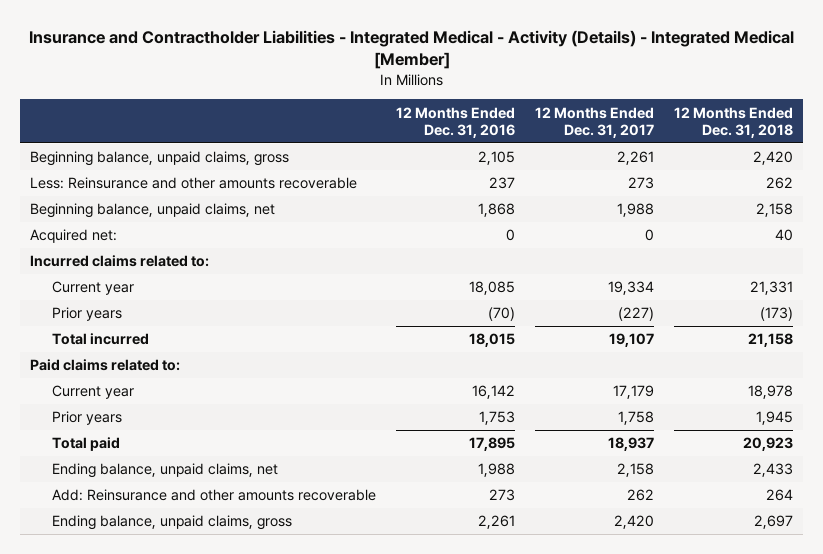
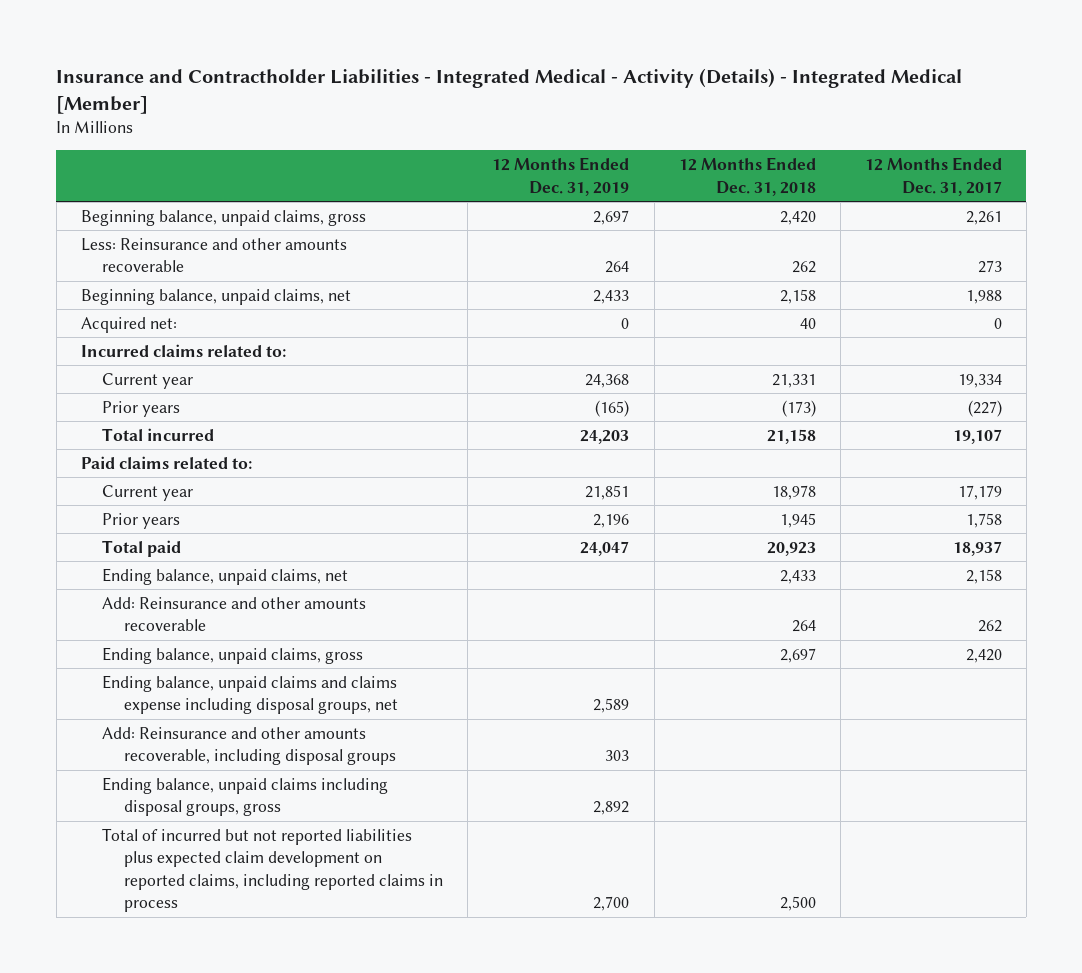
[395,106,515,138] 12 Months Ended Dec. 31, 2016 -> none
none -> [492,157,630,196] 12 Months Ended Dec. 31, 2019
none -> [102,674,399,715] Ending balance, unpaid claims and claims expense including disposal groups, net
none -> [102,726,397,766] Add: Reinsurance and other amounts recoverable, including disposal groups
none -> [102,776,389,817] Ending balance, unpaid claims including disposal groups, gross
none -> [102,827,444,913] Total of incurred but not reported liabilities plus expected claim development on reported claims, including reported claims in process

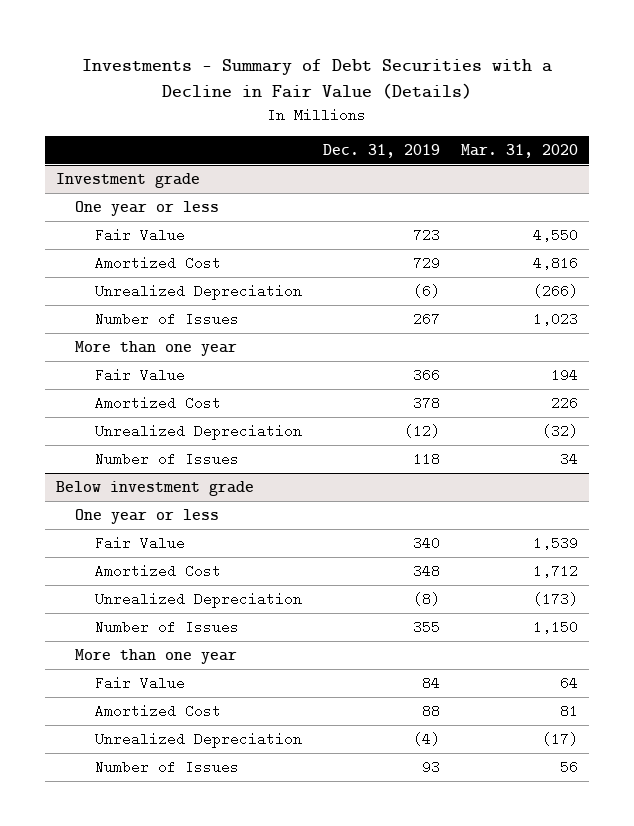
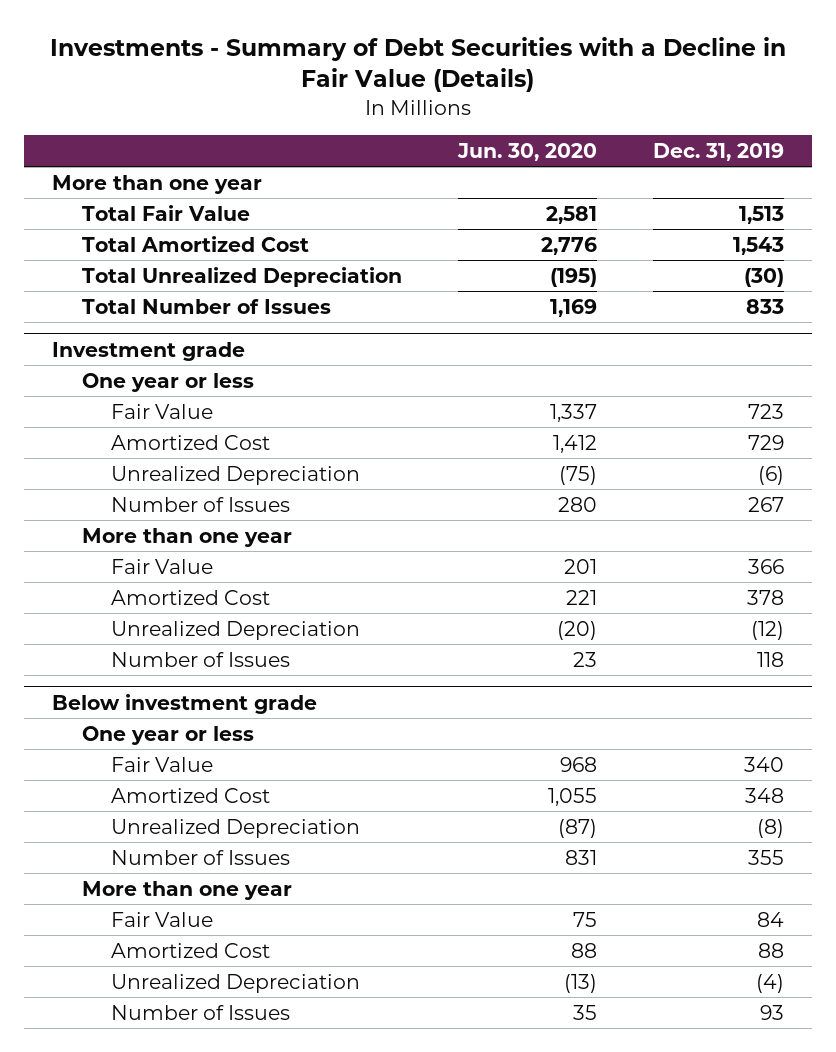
[461,144,579,159] Mar. 31, 2020 -> none
none -> [456,142,597,161] Jun. 30, 2020
none -> [52,174,263,194] More than one year
none -> [81,204,250,221] Total Fair Value
none -> [81,235,309,252] Total Amortized Cost
none -> [81,266,402,287] Total Unrealized Depreciation
none -> [81,298,331,314] Total Number of Issues

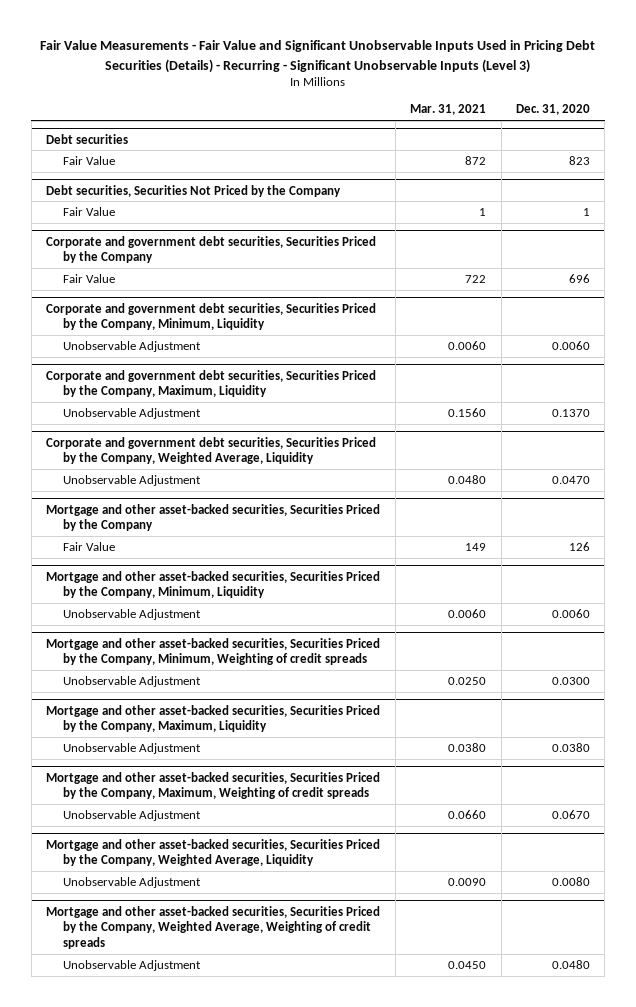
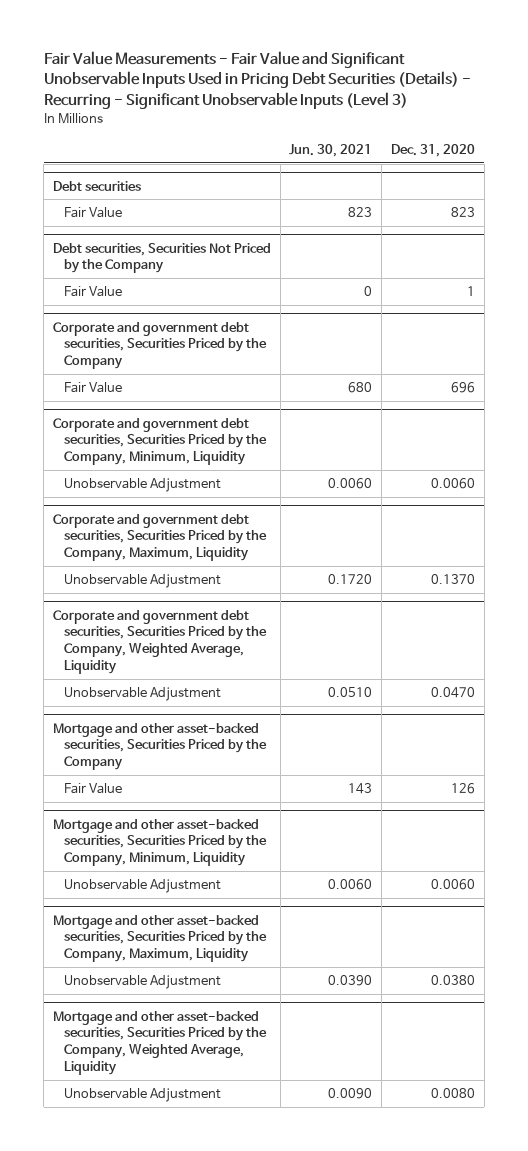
[410,104,487,116] Mar. 31, 2021 -> none
none -> [289,143,373,157] Jun. 30, 2021
[46,637,381,666] Mortgage and other asset-backed securities, Securities Priced by the Company, Minimum, Weighting of credit spreads -> none
[63,675,202,687] Unobservable Adjustment -> none
[46,771,381,800] Mortgage and other asset-backed securities, Securities Priced by the Company, Maximum, Weighting of credit spreads -> none
[63,809,202,821] Unobservable Adjustment -> none
[46,905,381,950] Mortgage and other asset-backed securities, Securities Priced by the Company, Weighted Average, Weighting of credit spreads -> none
[63,959,202,971] Unobservable Adjustment -> none

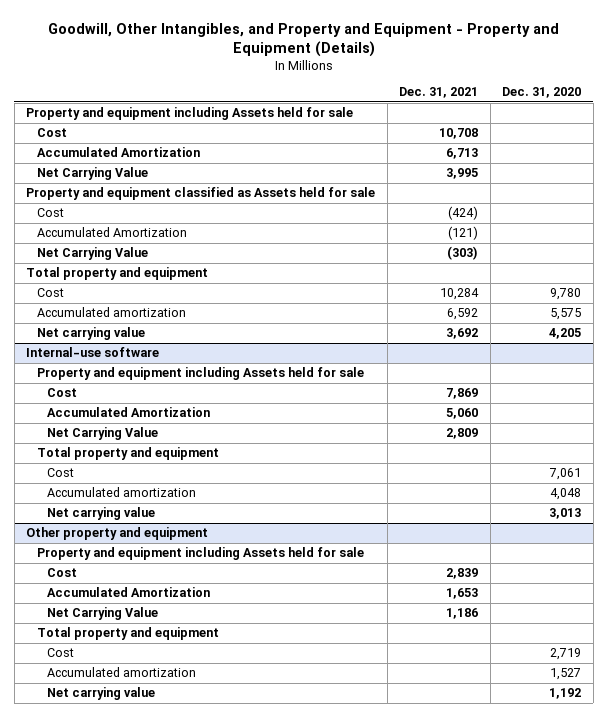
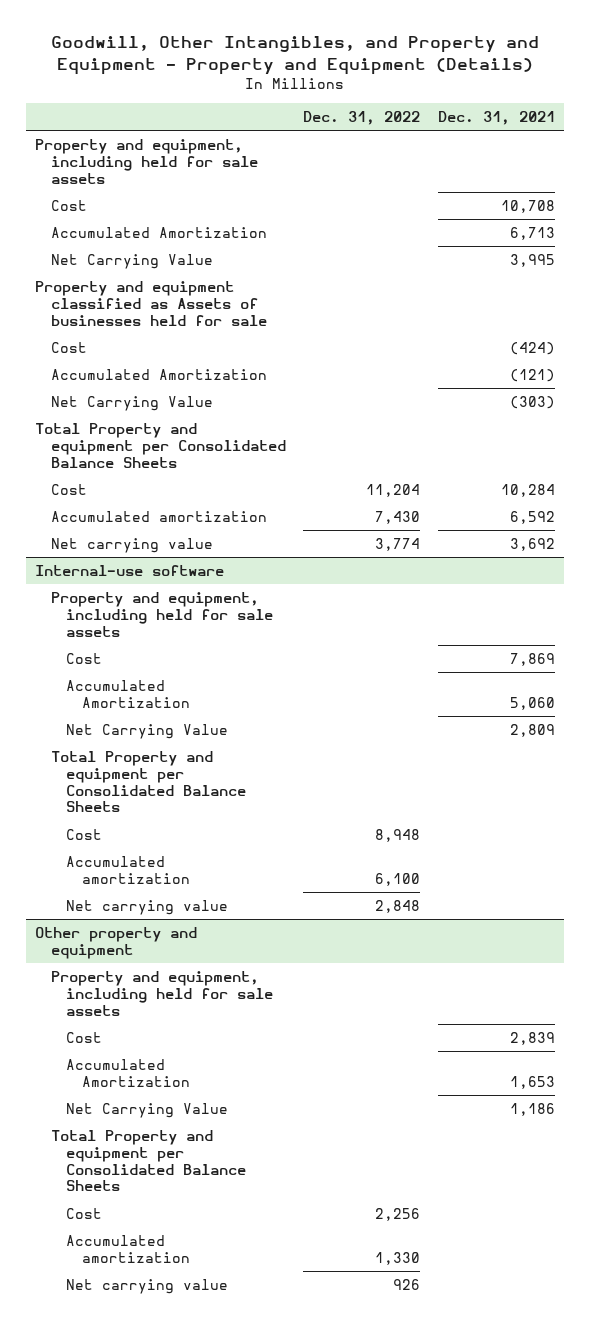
[502,87,582,99] Dec. 31, 2020 -> none
none -> [303,110,421,125] Dec. 31, 2022
[26,107,354,121] Property and equipment including Assets held for sale -> [35,138,258,184] Property and equipment, including held for sale assets
[26,187,376,201] Property and equipment classified as Assets held for sale -> [35,280,267,326] Property and equipment classified as Assets of businesses held for sale
[26,267,209,281] Total property and equipment -> [35,422,286,468] Total Property and equipment per Consolidated Balance Sheets
[36,367,364,381] Property and equipment including Assets held for sale -> [50,591,274,637] Property and equipment, including held for sale assets
[36,447,219,461] Total property and equipment -> [50,750,247,813] Total Property and equipment per Consolidated Balance Sheets
[36,547,364,561] Property and equipment including Assets held for sale -> [50,970,274,1016] Property and equipment, including held for sale assets
[36,627,219,641] Total property and equipment -> [50,1129,247,1192] Total Property and equipment per Consolidated Balance Sheets

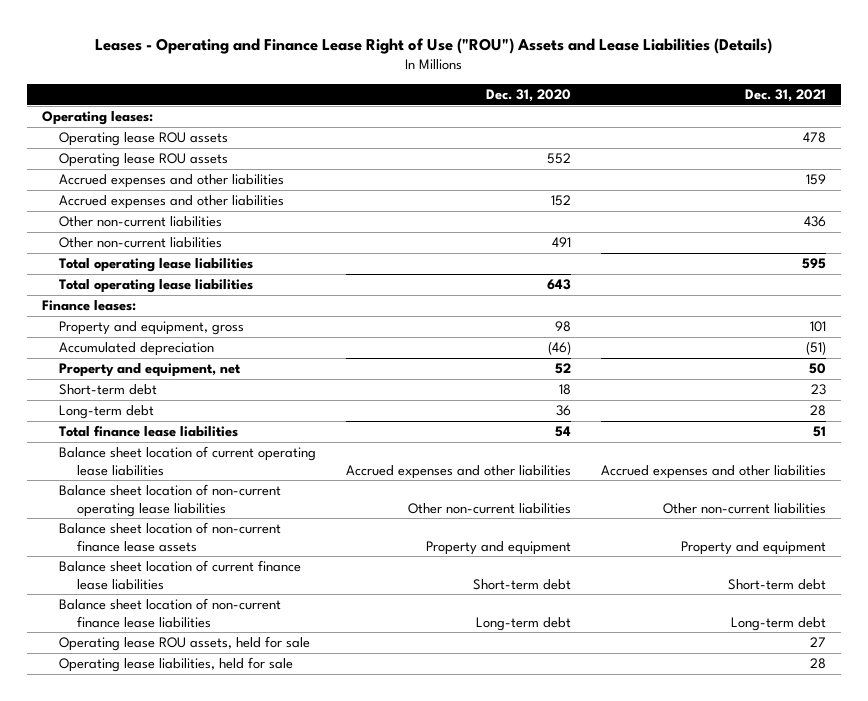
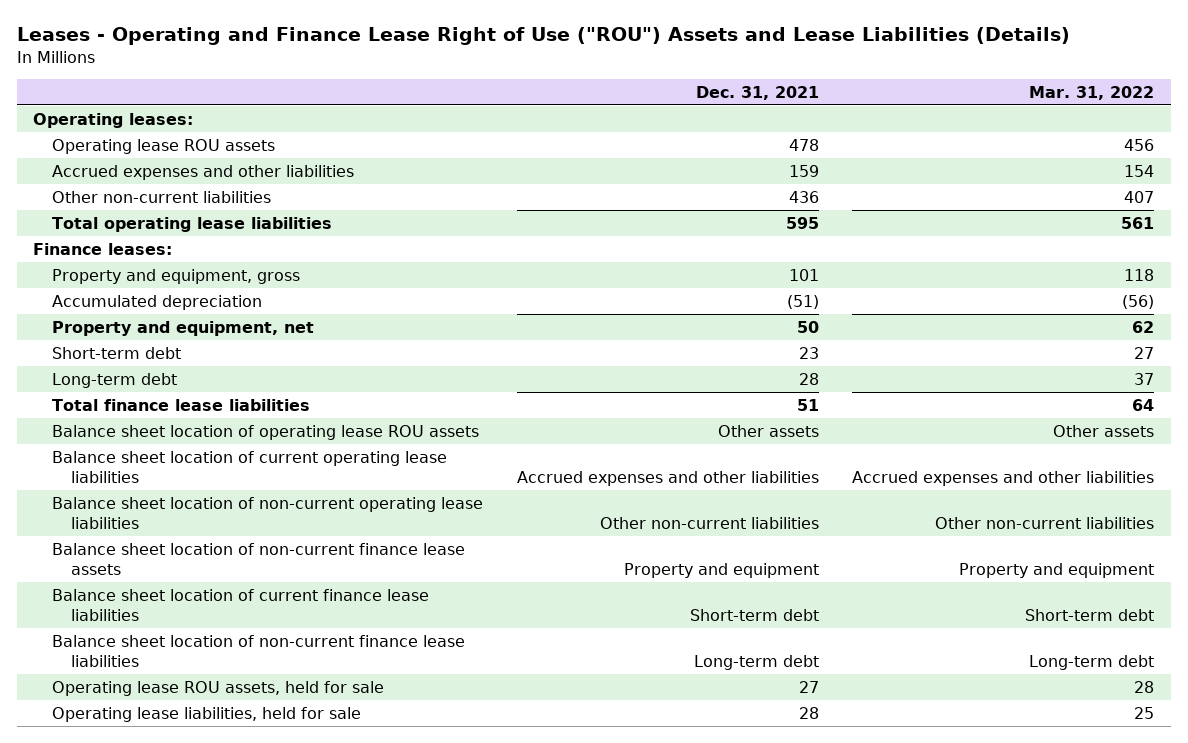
[486,89,572,103] Dec. 31, 2020 -> none
none -> [1029,85,1155,100] Mar. 31, 2022
[59,153,229,168] Operating lease ROU assets -> none
[59,195,285,210] Accrued expenses and other liabilities -> none
[59,237,223,249] Other non-current liabilities -> none
[59,279,254,294] Total operating lease liabilities -> none
none -> [52,424,480,440] Balance sheet location of operating lease ROU assets

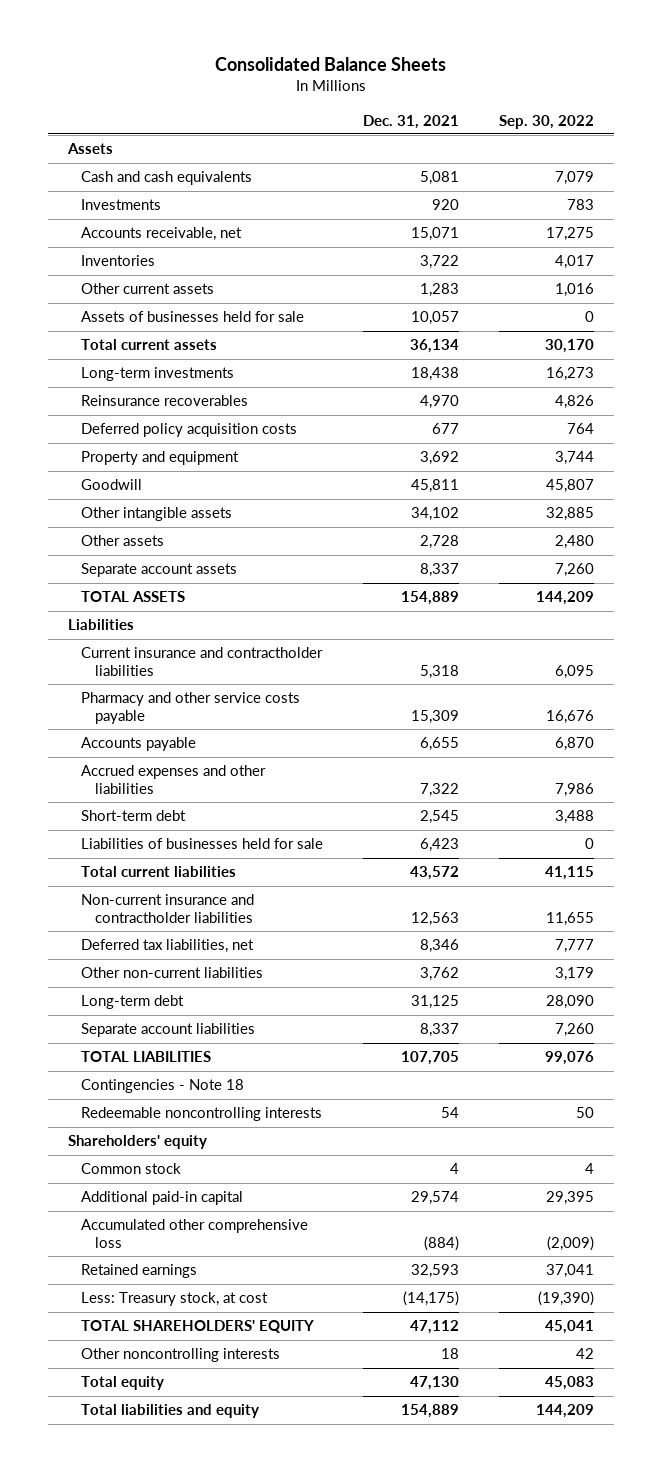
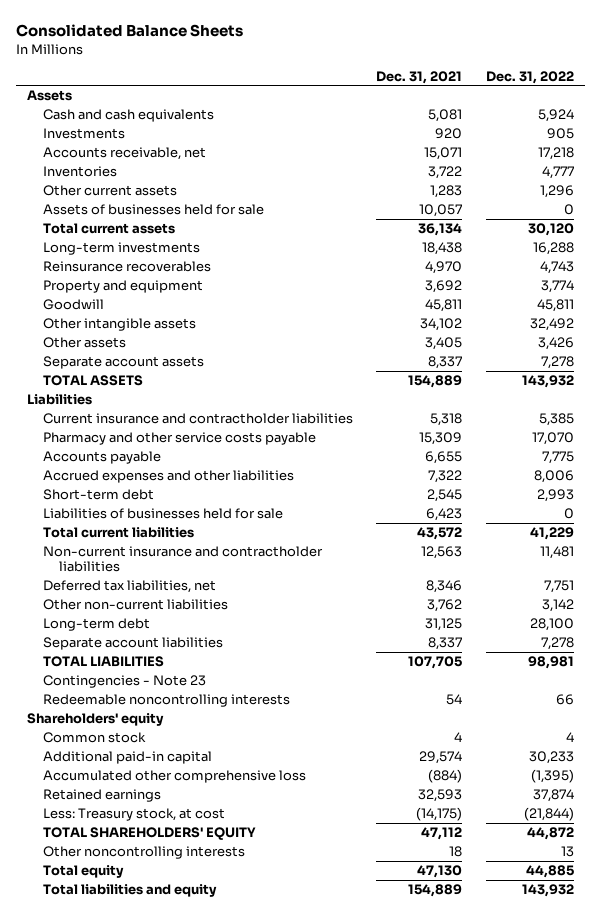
[499,114,595,129] Sep. 30, 2022 -> none
none -> [485,70,574,84] Dec. 31, 2022
[81,423,298,438] Deferred policy acquisition costs -> none
[420,535,460,550] 2,728 -> [425,337,463,351] 3,405
[81,1079,245,1094] Contingencies - Note 18 -> [43,675,207,689] Contingencies - Note 23

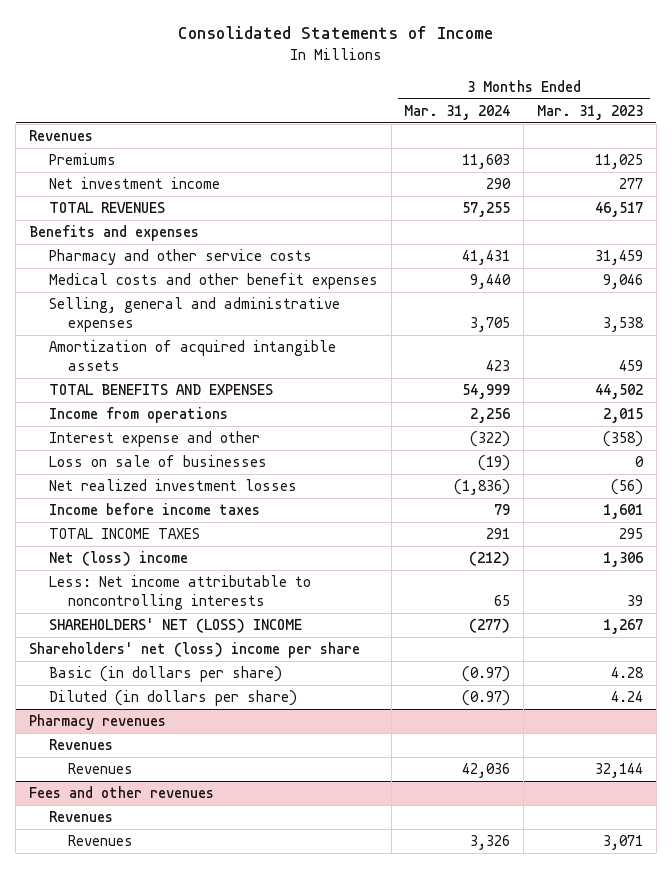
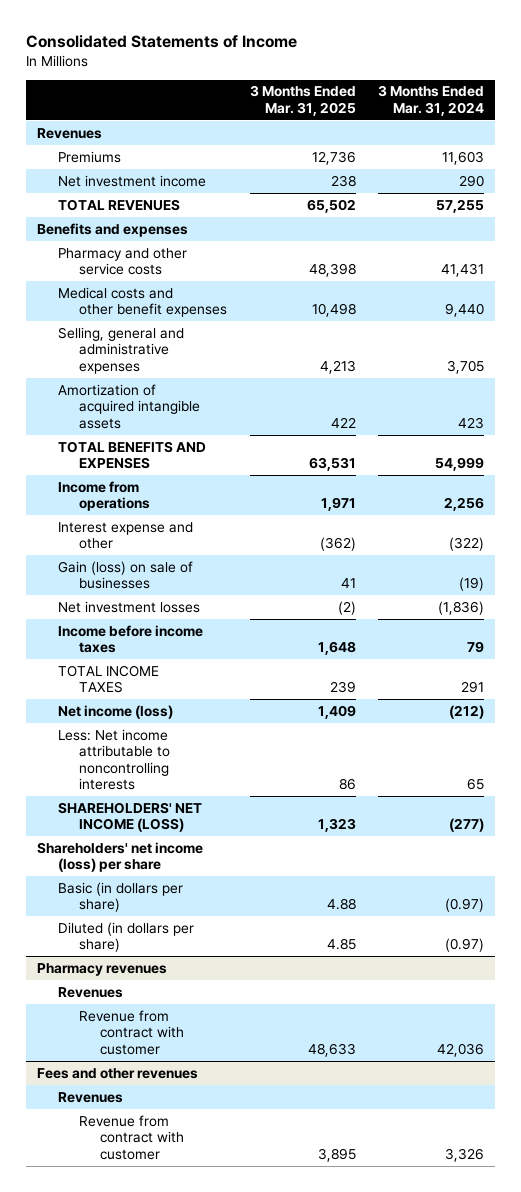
[537,104,644,120] Mar. 31, 2023 -> none
none -> [249,85,356,116] 3 Months Ended Mar. 31, 2025
[48,455,267,468] Loss on sale of businesses -> [58,560,194,590] Gain (loss) on sale of businesses
[48,479,297,492] Net realized investment losses -> [58,600,201,613] Net investment losses
[48,551,188,567] Net (loss) income -> [58,704,174,719] Net income (loss)
[48,618,302,634] SHAREHOLDERS' NET (LOSS) INCOME -> [58,801,203,833] SHAREHOLDERS' NET INCOME (LOSS)
[29,642,361,659] Shareholders' net (loss) income per share -> [37,841,204,873] Shareholders' net income (loss) per share
[68,763,134,775] Revenues -> [79,1009,185,1055] Revenue from contract with customer
[68,835,134,847] Revenues -> [79,1114,185,1160] Revenue from contract with customer

